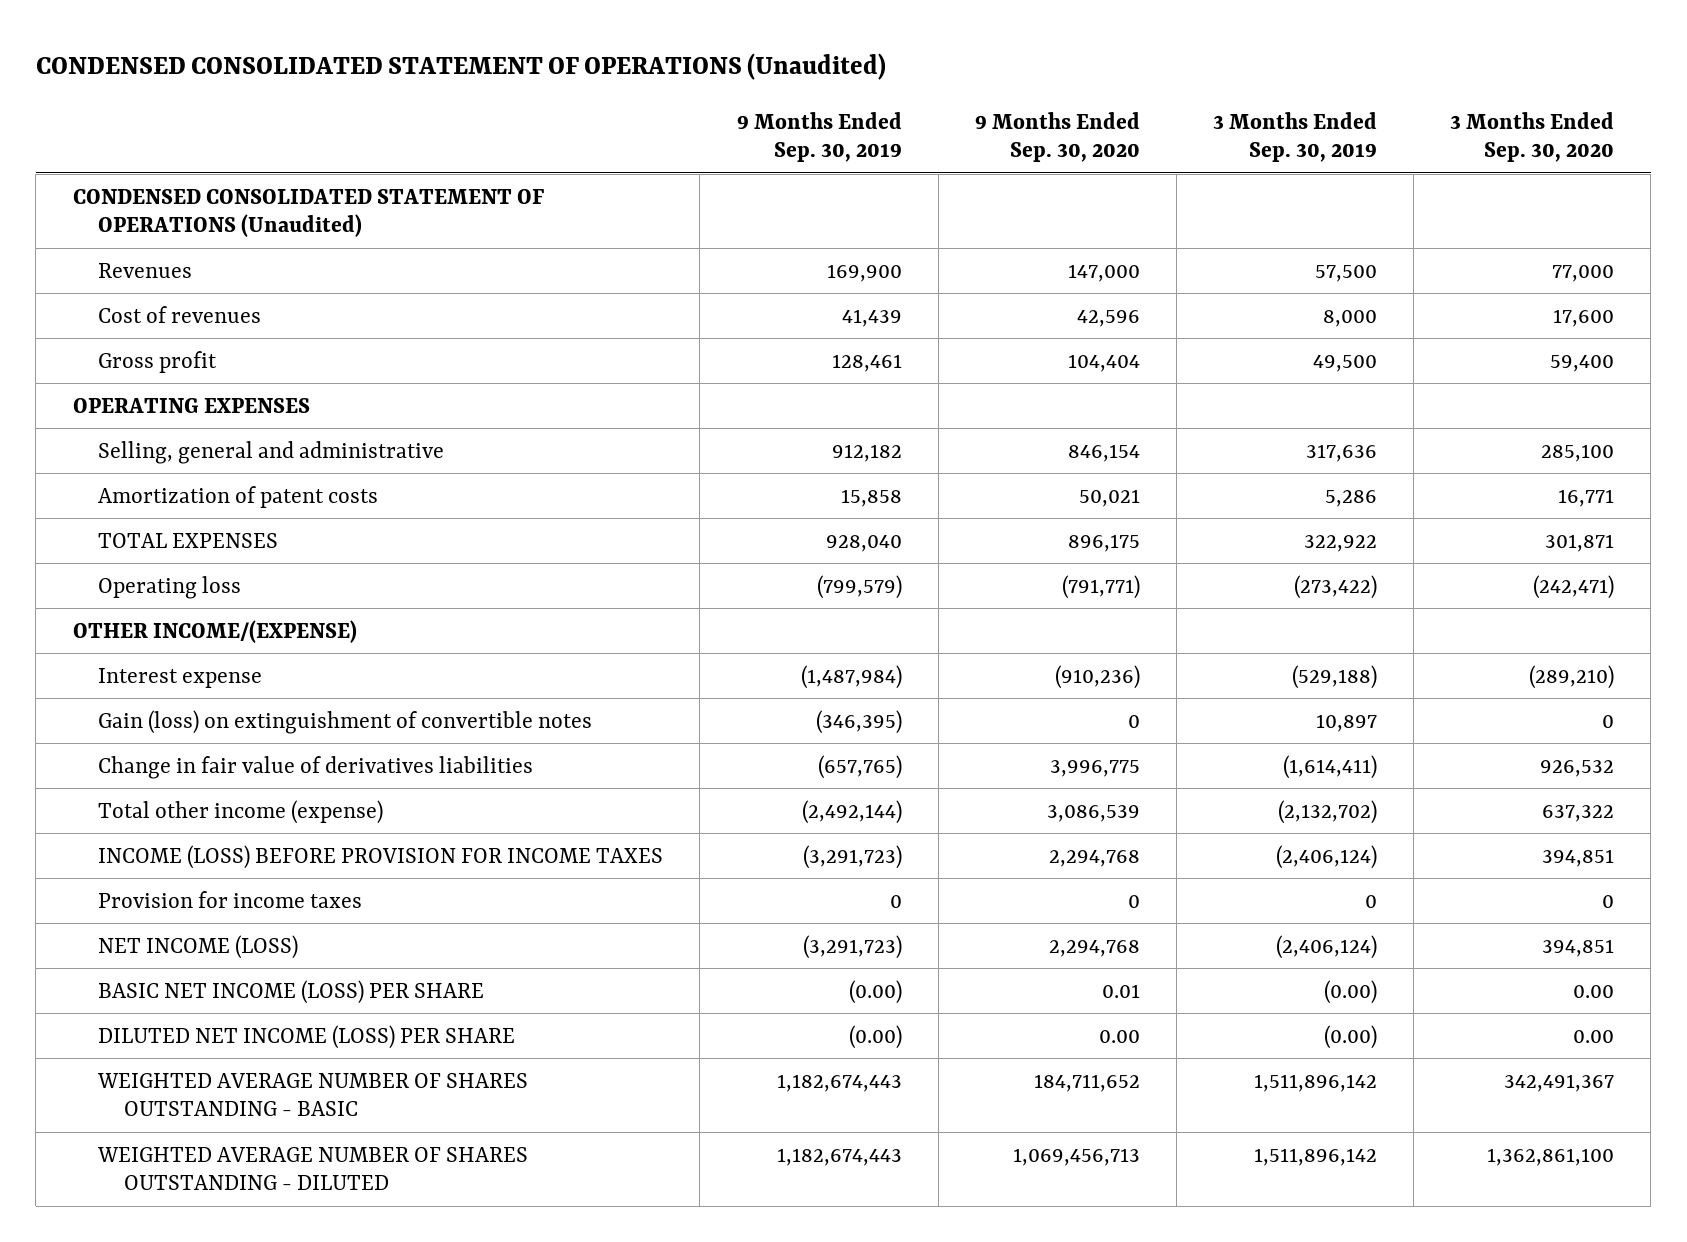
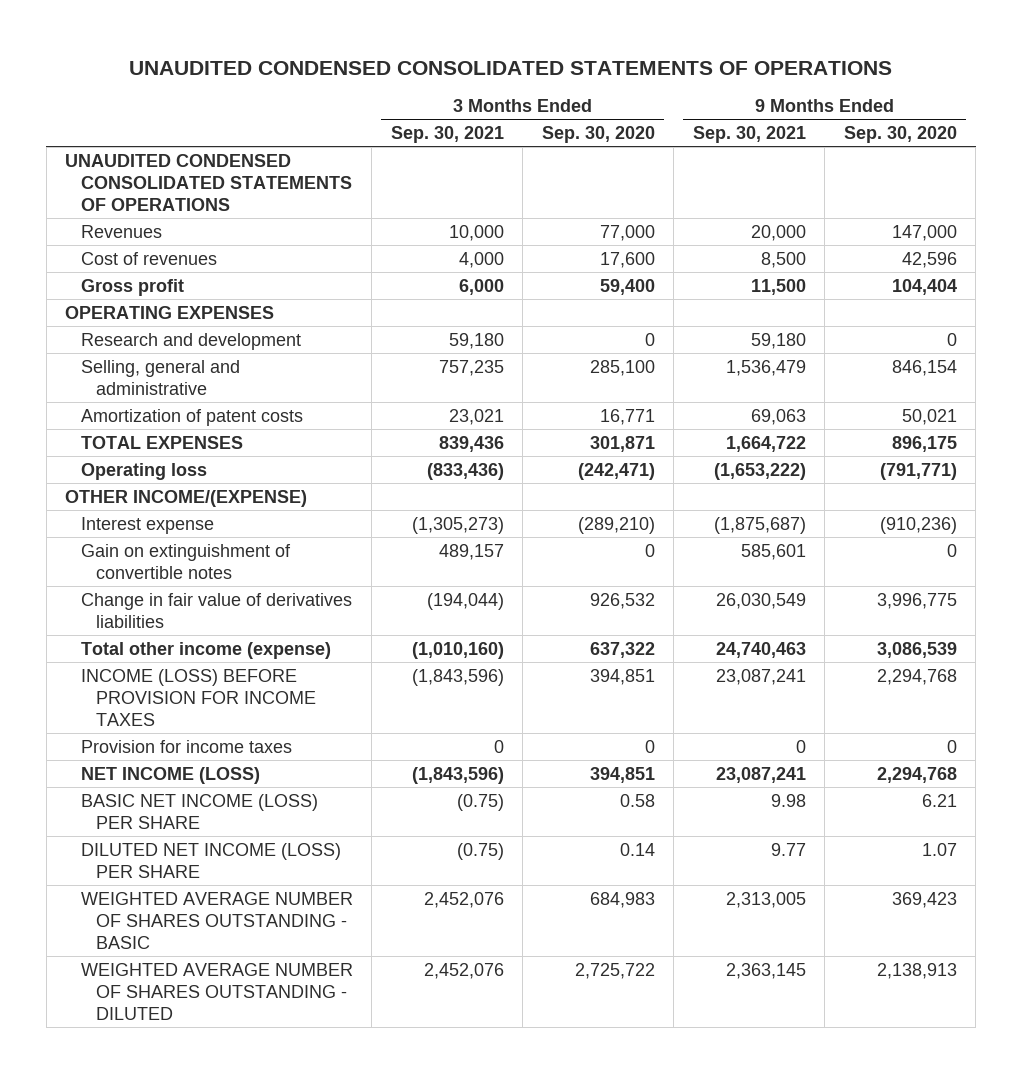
[35,53,886,81] CONDENSED CONSOLIDATED STATEMENT OF OPERATIONS (Unaudited) -> [129,60,893,75] UNAUDITED CONDENSED CONSOLIDATED STATEMENTS OF OPERATIONS
[736,111,902,162] 9 Months Ended Sep. 30, 2019 -> none
[1212,111,1377,162] 3 Months Ended Sep. 30, 2019 -> none
none -> [390,126,504,144] Sep. 30, 2021
none -> [692,126,806,144] Sep. 30, 2021
[72,188,544,238] CONDENSED CONSOLIDATED STATEMENT OF OPERATIONS (Unaudited) -> [65,153,352,211] UNAUDITED CONDENSED CONSOLIDATED STATEMENTS OF OPERATIONS
none -> [80,332,301,350] Research and development
[98,709,593,734] Gain (loss) on extinguishment of convertible notes -> [80,543,291,579] Gain on extinguishment of convertible notes
[1101,983,1140,998] 0.01 -> [921,793,957,807] 6.21
[1573,984,1615,998] 0.00 -> [619,793,655,807] 0.58
[1098,1029,1140,1043] 0.00 -> [921,842,957,856] 1.07
[1573,1029,1615,1043] 0.00 -> [619,842,655,856] 0.14
[1033,1073,1140,1092] 184,711,652 -> [891,891,957,908] 369,423
[1504,1073,1615,1092] 342,491,367 -> [589,891,655,908] 684,983
[1012,1147,1140,1166] 1,069,456,713 -> [876,962,957,979] 2,138,913
[1487,1147,1615,1166] 1,362,861,100 -> [574,962,655,979] 2,725,722

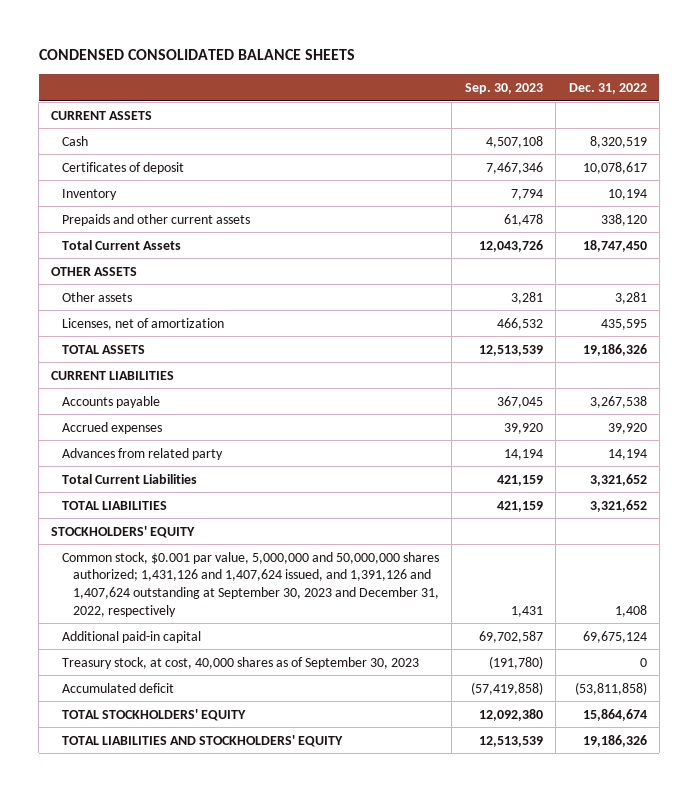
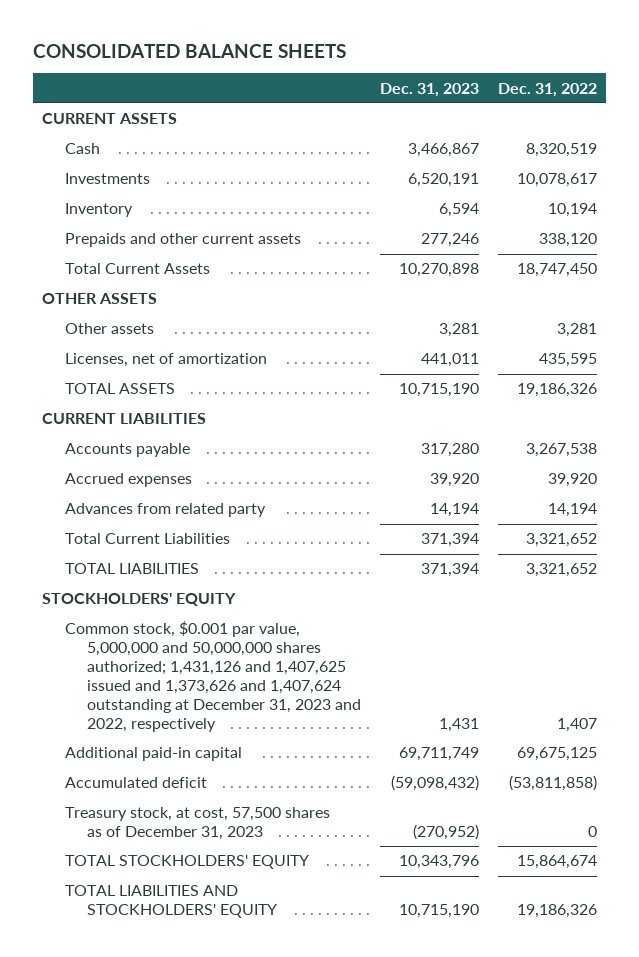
[38,49,355,61] CONDENSED CONSOLIDATED BALANCE SHEETS -> [32,43,346,58] CONSOLIDATED BALANCE SHEETS
[464,83,543,95] Sep. 30, 2023 -> none
none -> [379,82,479,97] Dec. 31, 2023
[62,161,185,174] Certificates of deposit -> [64,173,150,185] Investments
[62,656,420,669] Treasury stock, at cost, 40,000 shares as of September 30, 2023 -> none
[62,551,440,617] Common stock, $0.001 par value, 5,000,000 and 50,000,000 shares authorized; 1,431,126 and 1,407,624 issued, and 1,391,126 and 1,407,624 outstanding at September 30, 2023 and December 31, 2022, respectively -> [64,621,361,733] Common stock, $0.001 par value, 5,000,000 and 50,000,000 shares authorized; 1,431,126 and 1,407,625 issued and 1,373,626 and 1,407,624 outstanding at December 31, 2023 and 2022, respectively
[614,604,647,617] 1,408 -> [556,718,597,733] 1,407
[582,630,647,643] 69,675,124 -> [516,747,597,762] 69,675,125
none -> [64,807,330,841] Treasury stock, at cost, 57,500 shares as of December 31, 2023

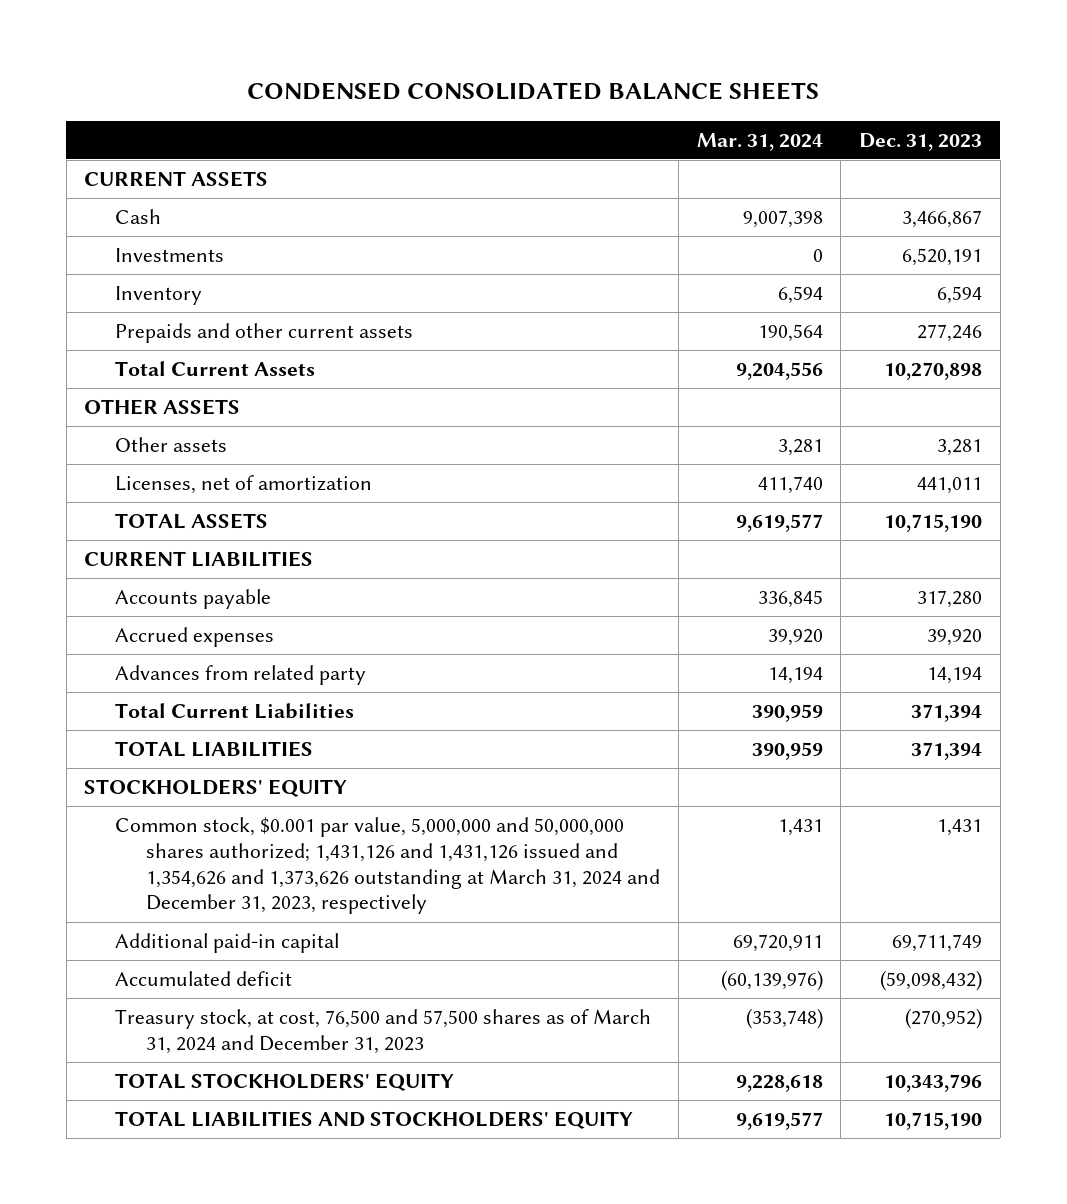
[32,43,346,58] CONSOLIDATED BALANCE SHEETS -> [247,82,820,101] CONDENSED CONSOLIDATED BALANCE SHEETS
[497,82,597,97] Dec. 31, 2022 -> none
none -> [696,132,823,151] Mar. 31, 2024
[64,621,361,733] Common stock, $0.001 par value, 5,000,000 and 50,000,000 shares authorized; 1,431,126 and 1,407,625 issued and 1,373,626 and 1,407,624 outstanding at December 31, 2023 and 2022, respectively -> [115,817,661,915] Common stock, $0.001 par value, 5,000,000 and 50,000,000 shares authorized; 1,431,126 and 1,431,126 issued and 1,354,626 and 1,373,626 outstanding at March 31, 2024 and December 31, 2023, respectively
[64,807,330,841] Treasury stock, at cost, 57,500 shares as of December 31, 2023 -> [115,1009,652,1054] Treasury stock, at cost, 76,500 and 57,500 shares as of March 31, 2024 and December 31, 2023

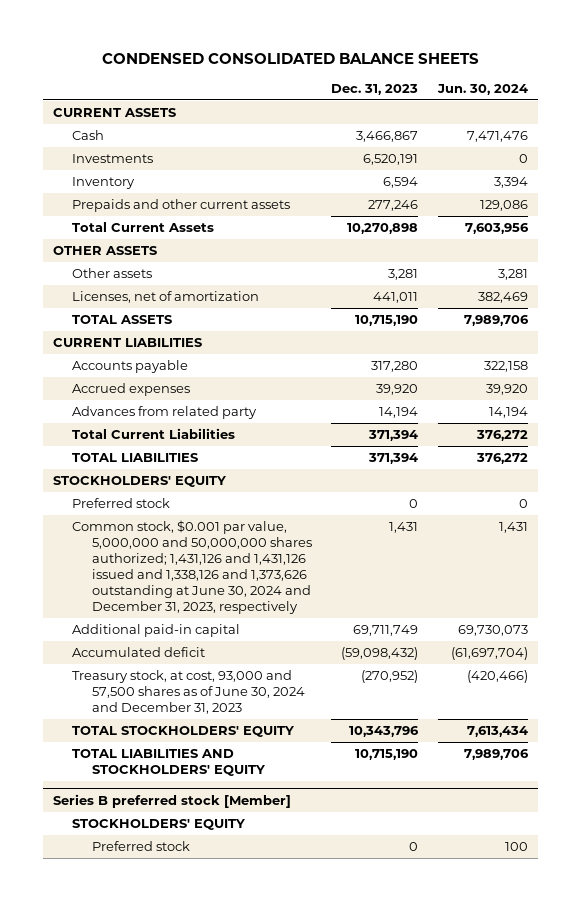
[696,132,823,151] Mar. 31, 2024 -> none
none -> [437,83,529,95] Jun. 30, 2024
none -> [72,498,171,509] Preferred stock
[115,817,661,915] Common stock, $0.001 par value, 5,000,000 and 50,000,000 shares authorized; 1,431,126 and 1,431,126 issued and 1,354,626 and 1,373,626 outstanding at March 31, 2024 and December 31, 2023, respectively -> [72,520,312,615] Common stock, $0.001 par value, 5,000,000 and 50,000,000 shares authorized; 1,431,126 and 1,431,126 issued and 1,338,126 and 1,373,626 outstanding at June 30, 2024 and December 31, 2023, respectively
[115,1009,652,1054] Treasury stock, at cost, 76,500 and 57,500 shares as of March 31, 2024 and December 31, 2023 -> [72,670,305,715] Treasury stock, at cost, 93,000 and 57,500 shares as of June 30, 2024 and December 31, 2023
none -> [53,794,292,809] Series B preferred stock [Member]
none -> [72,819,246,831] STOCKHOLDERS' EQUITY
none -> [91,841,190,852] Preferred stock

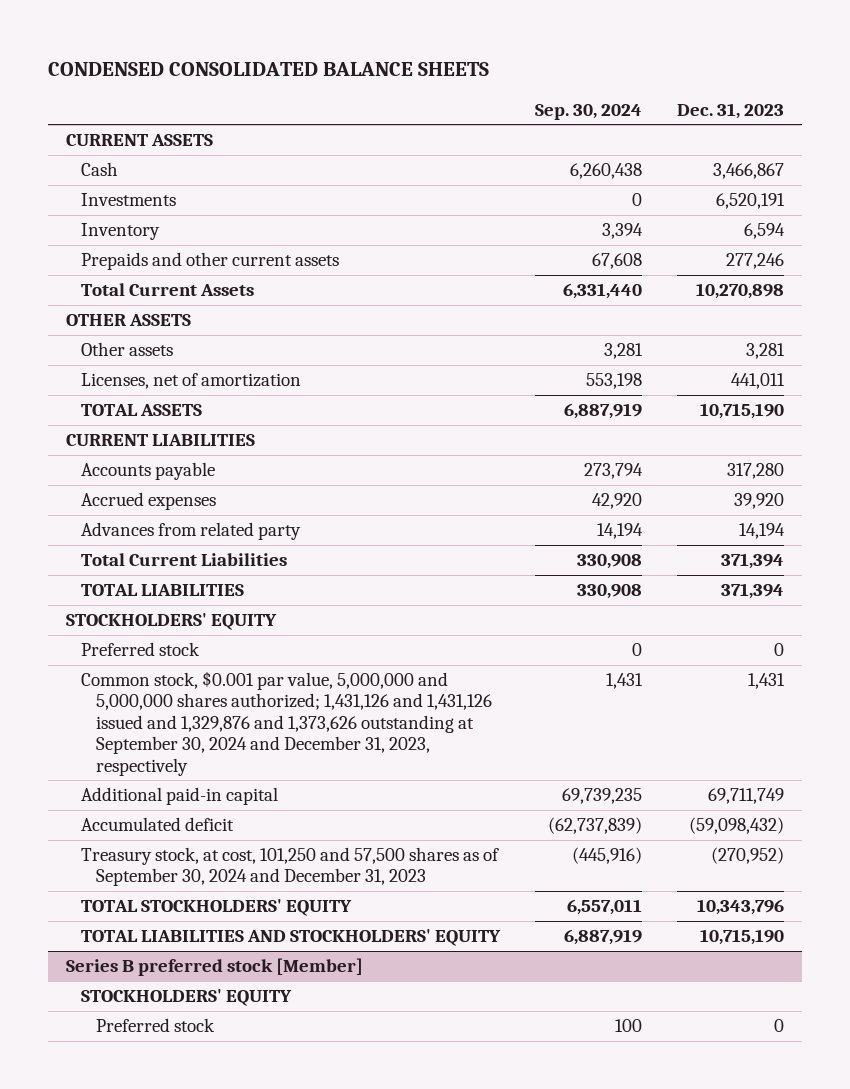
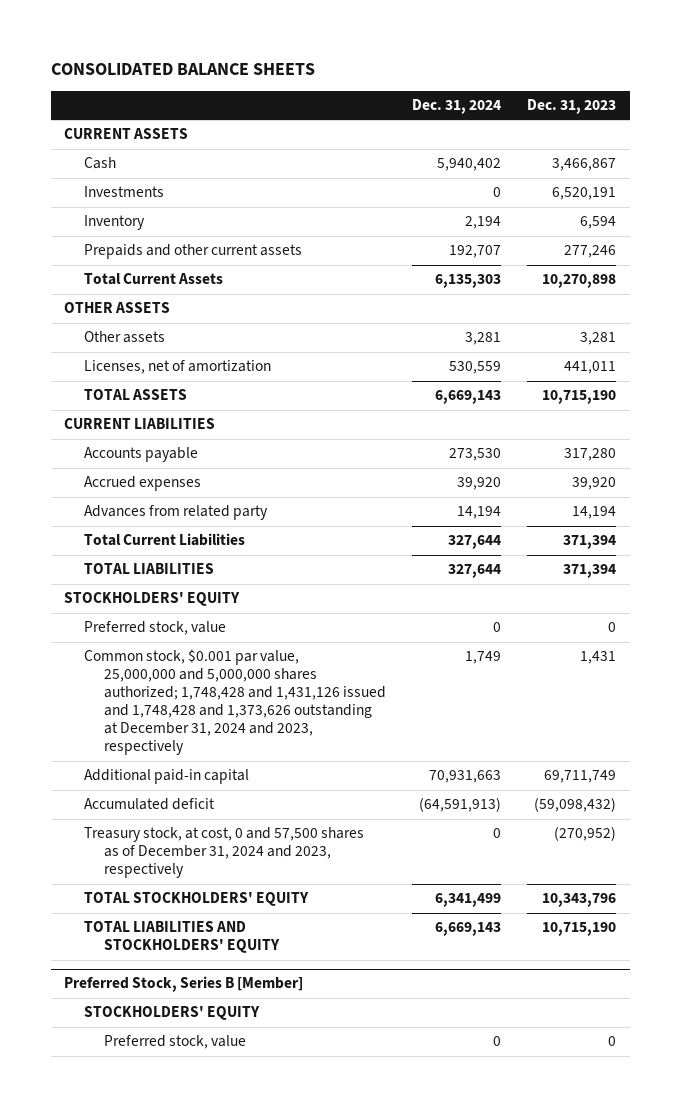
[48,62,490,77] CONDENSED CONSOLIDATED BALANCE SHEETS -> [51,63,316,76] CONSOLIDATED BALANCE SHEETS
[535,103,643,120] Sep. 30, 2024 -> none
none -> [411,99,501,115] Dec. 31, 2024
[81,642,201,657] Preferred stock -> [83,621,226,636] Preferred stock, value
[81,671,493,776] Common stock, $0.001 par value, 5,000,000 and 5,000,000 shares authorized; 1,431,126 and 1,431,126 issued and 1,329,876 and 1,373,626 outstanding at September 30, 2024 and December 31, 2023, respectively -> [83,649,386,756] Common stock, $0.001 par value, 25,000,000 and 5,000,000 shares authorized; 1,748,428 and 1,431,126 issued and 1,748,428 and 1,373,626 outstanding at December 31, 2024 and 2023, respectively
[81,847,500,887] Treasury stock, at cost, 101,250 and 57,500 shares as of September 30, 2024 and December 31, 2023 -> [83,827,364,879] Treasury stock, at cost, 0 and 57,500 shares as of December 31, 2024 and 2023, respectively
[65,958,363,977] Series B preferred stock [Member] -> [64,976,304,993] Preferred Stock, Series B [Member]
[96,1018,216,1033] Preferred stock -> [103,1035,246,1050] Preferred stock, value

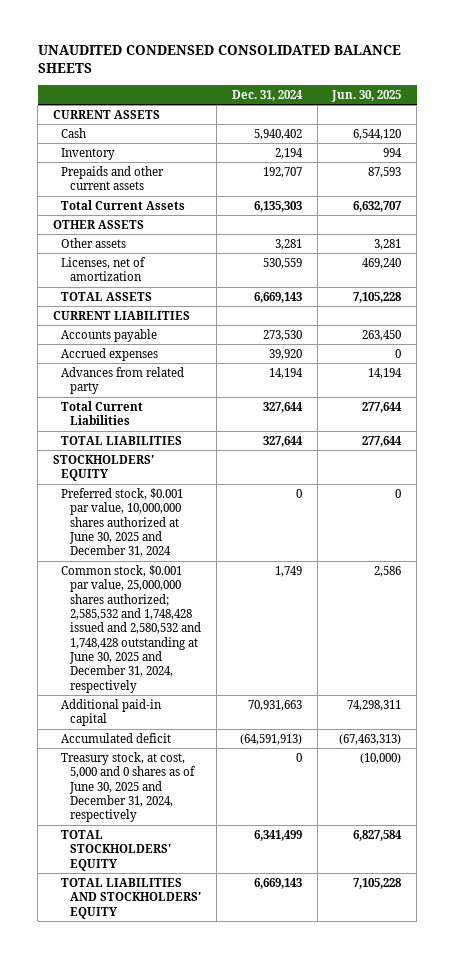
[51,63,316,76] CONSOLIDATED BALANCE SHEETS -> [37,45,401,74] UNAUDITED CONDENSED CONSOLIDATED BALANCE SHEETS
[527,99,617,115] Dec. 31, 2023 -> none
none -> [331,89,402,102] Jun. 30, 2025
[83,186,164,198] Investments -> none
[83,621,226,636] Preferred stock, value -> [61,487,184,558] Preferred stock, $0.001 par value, 10,000,000 shares authorized at June 30, 2025 and December 31, 2024
[83,649,386,756] Common stock, $0.001 par value, 25,000,000 and 5,000,000 shares authorized; 1,748,428 and 1,431,126 issued and 1,748,428 and 1,373,626 outstanding at December 31, 2024 and 2023, respectively -> [61,564,201,693] Common stock, $0.001 par value, 25,000,000 shares authorized; 2,585,532 and 1,748,428 issued and 2,580,532 and 1,748,428 outstanding at June 30, 2025 and December 31, 2024, respectively
[83,827,364,879] Treasury stock, at cost, 0 and 57,500 shares as of December 31, 2024 and 2023, respectively -> [61,751,196,823] Treasury stock, at cost, 5,000 and 0 shares as of June 30, 2025 and December 31, 2024, respectively
[64,976,304,993] Preferred Stock, Series B [Member] -> none
[83,1006,260,1021] STOCKHOLDERS' EQUITY -> none
[103,1035,246,1050] Preferred stock, value -> none

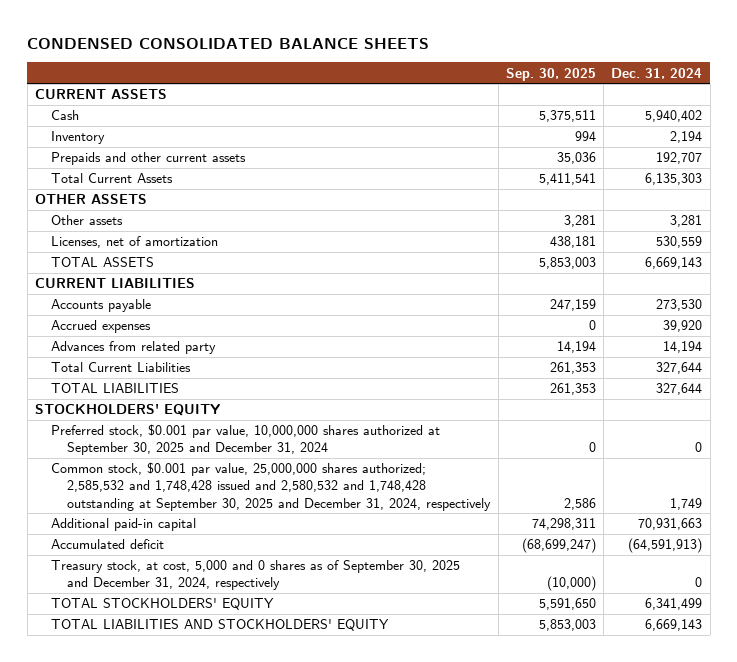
[37,45,401,74] UNAUDITED CONDENSED CONSOLIDATED BALANCE SHEETS -> [27,37,430,49] CONDENSED CONSOLIDATED BALANCE SHEETS
[331,89,402,102] Jun. 30, 2025 -> none
none -> [505,67,596,81] Sep. 30, 2025
[61,487,184,558] Preferred stock, $0.001 par value, 10,000,000 shares authorized at June 30, 2025 and December 31, 2024 -> [51,424,441,456] Preferred stock, $0.001 par value, 10,000,000 shares authorized at September 30, 2025 and December 31, 2024
[61,564,201,693] Common stock, $0.001 par value, 25,000,000 shares authorized; 2,585,532 and 1,748,428 issued and 2,580,532 and 1,748,428 outstanding at June 30, 2025 and December 31, 2024, respectively -> [51,462,492,511] Common stock, $0.001 par value, 25,000,000 shares authorized; 2,585,532 and 1,748,428 issued and 2,580,532 and 1,748,428 outstanding at September 30, 2025 and December 31, 2024, respectively
[61,751,196,823] Treasury stock, at cost, 5,000 and 0 shares as of June 30, 2025 and December 31, 2024, respectively -> [51,560,461,591] Treasury stock, at cost, 5,000 and 0 shares as of September 30, 2025 and December 31, 2024, respectively

